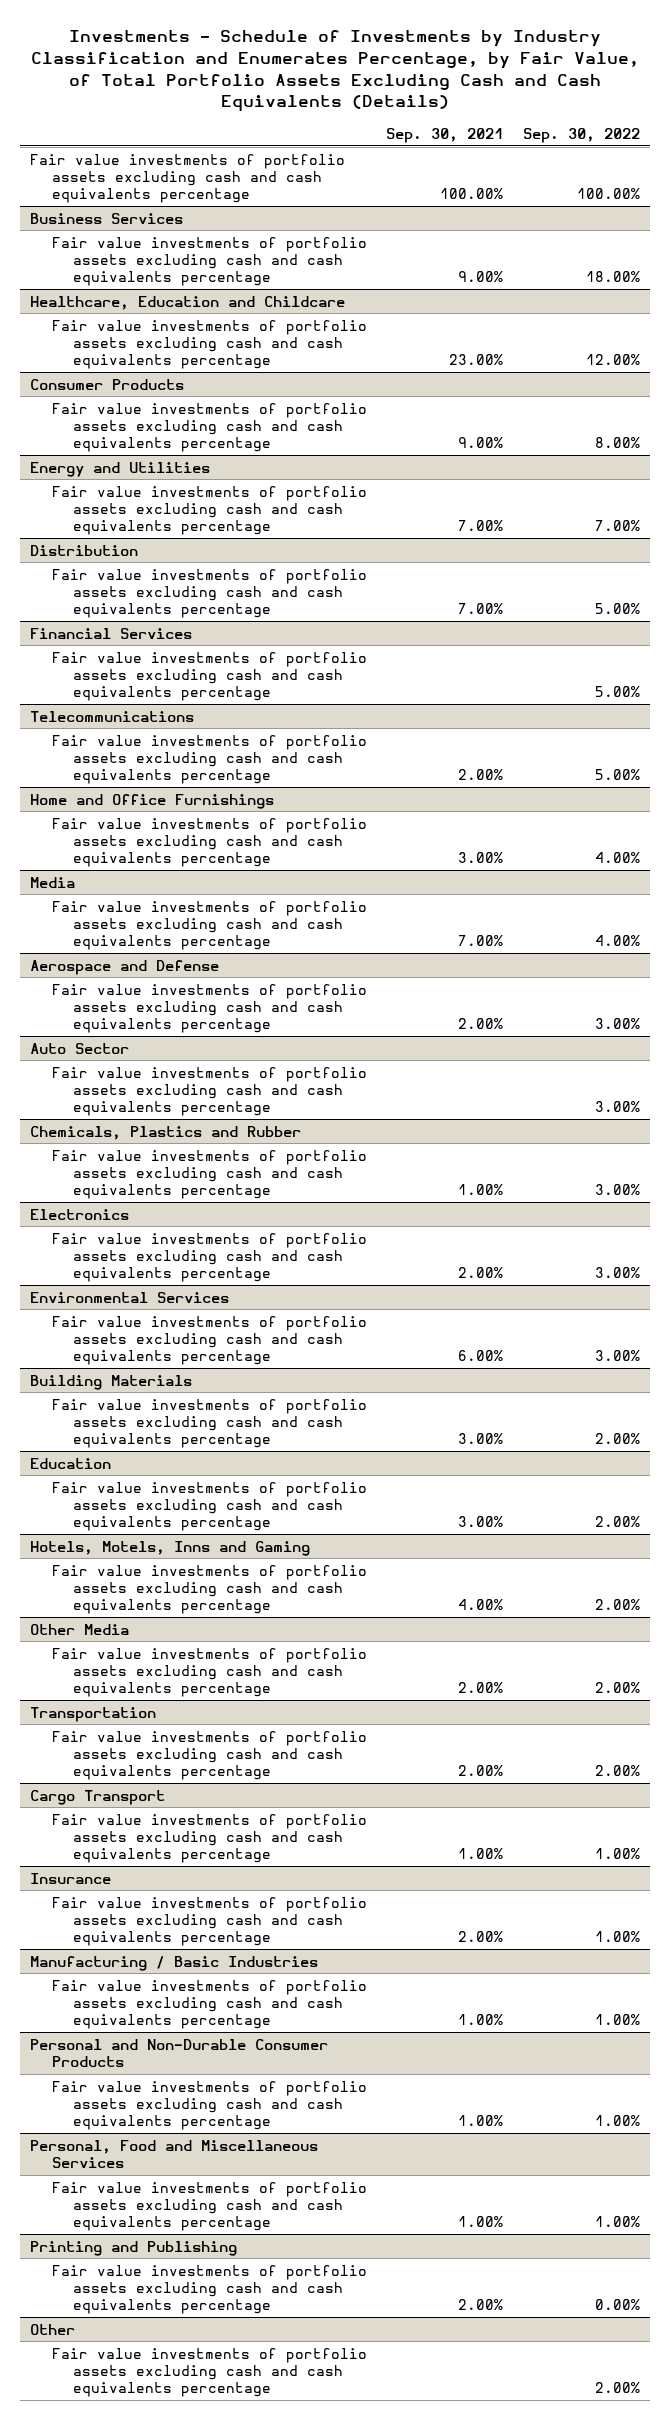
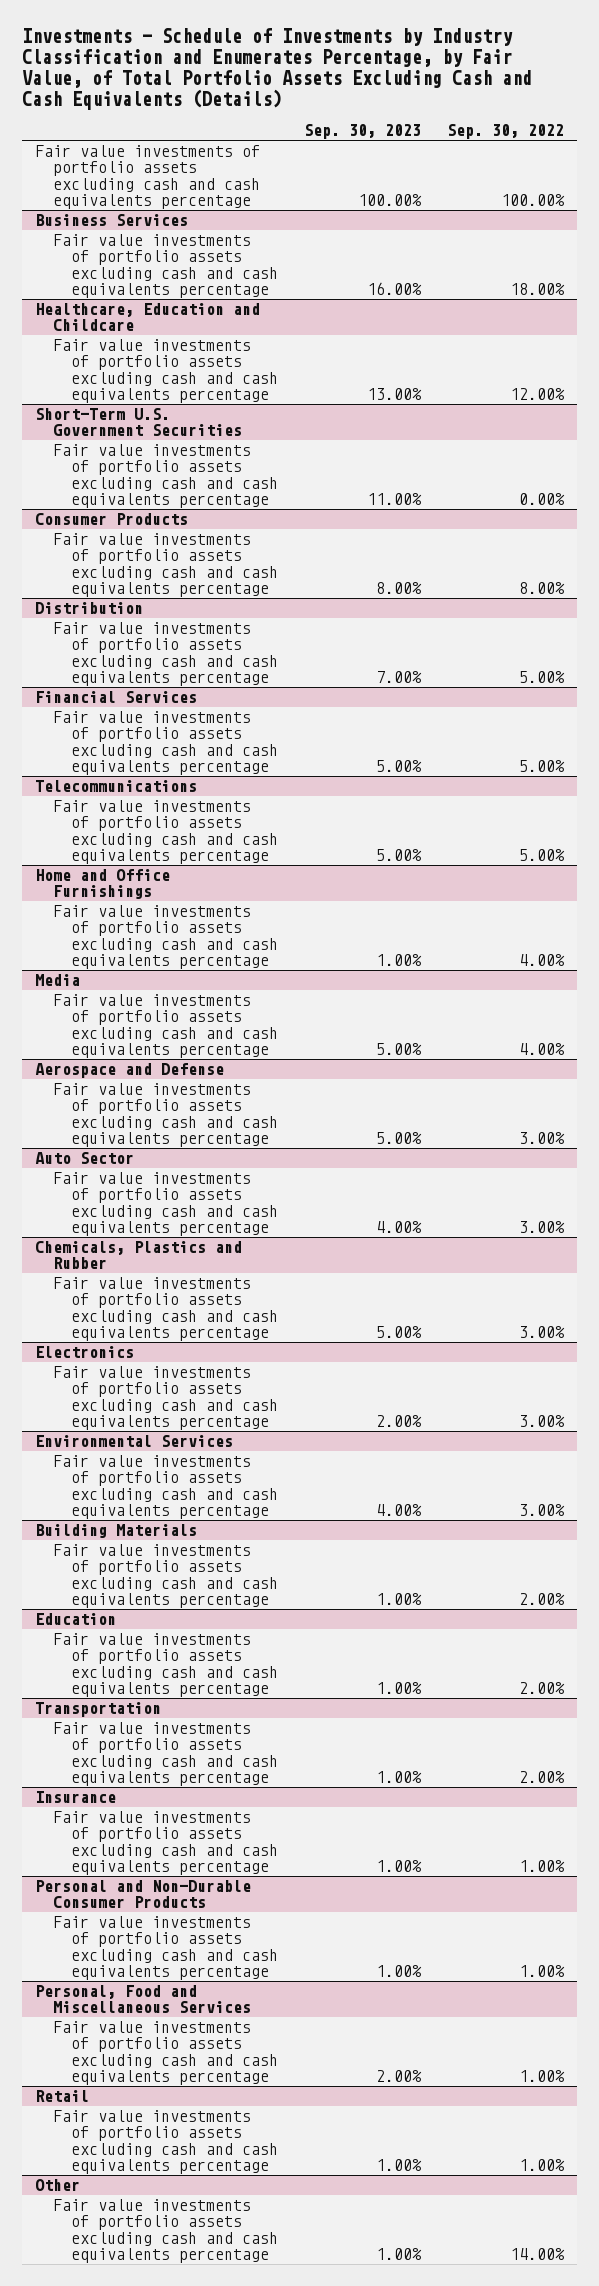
[386,127,504,143] Sep. 30, 2021 -> none
none -> [303,124,421,140] Sep. 30, 2023
none -> [35,408,243,437] Short-Term U.S. Government Securities
none -> [53,444,278,508] Fair value investments of portfolio assets excluding cash and cash equivalents percentage
[30,461,211,477] Energy and Utilities -> none
[51,485,367,536] Fair value investments of portfolio assets excluding cash and cash equivalents percentage -> none
[30,1540,311,1556] Hotels, Motels, Inns and Gaming -> none
[51,1564,367,1615] Fair value investments of portfolio assets excluding cash and cash equivalents percentage -> none
[30,1623,130,1635] Other Media -> none
[51,1647,367,1698] Fair value investments of portfolio assets excluding cash and cash equivalents percentage -> none
[30,1789,166,1805] Cargo Transport -> none
[51,1813,367,1864] Fair value investments of portfolio assets excluding cash and cash equivalents percentage -> none
[30,1955,319,1971] Manufacturing / Basic Industries -> none
[51,1979,367,2030] Fair value investments of portfolio assets excluding cash and cash equivalents percentage -> none
[30,2240,238,2256] Printing and Publishing -> none
none -> [35,2090,90,2103] Retail
[595,2299,641,2311] 0.00% -> [518,2158,565,2171] 1.00%
[595,2382,641,2394] 2.00% -> [509,2247,565,2260] 14.00%

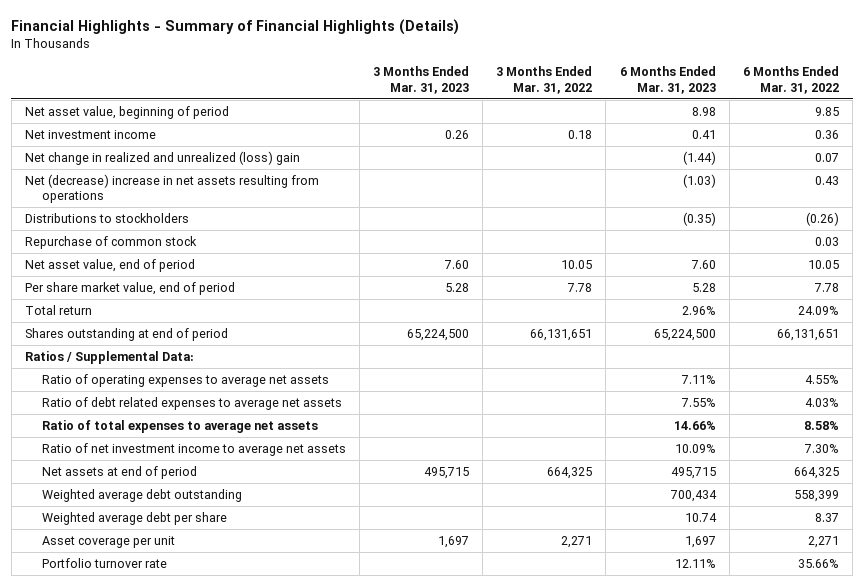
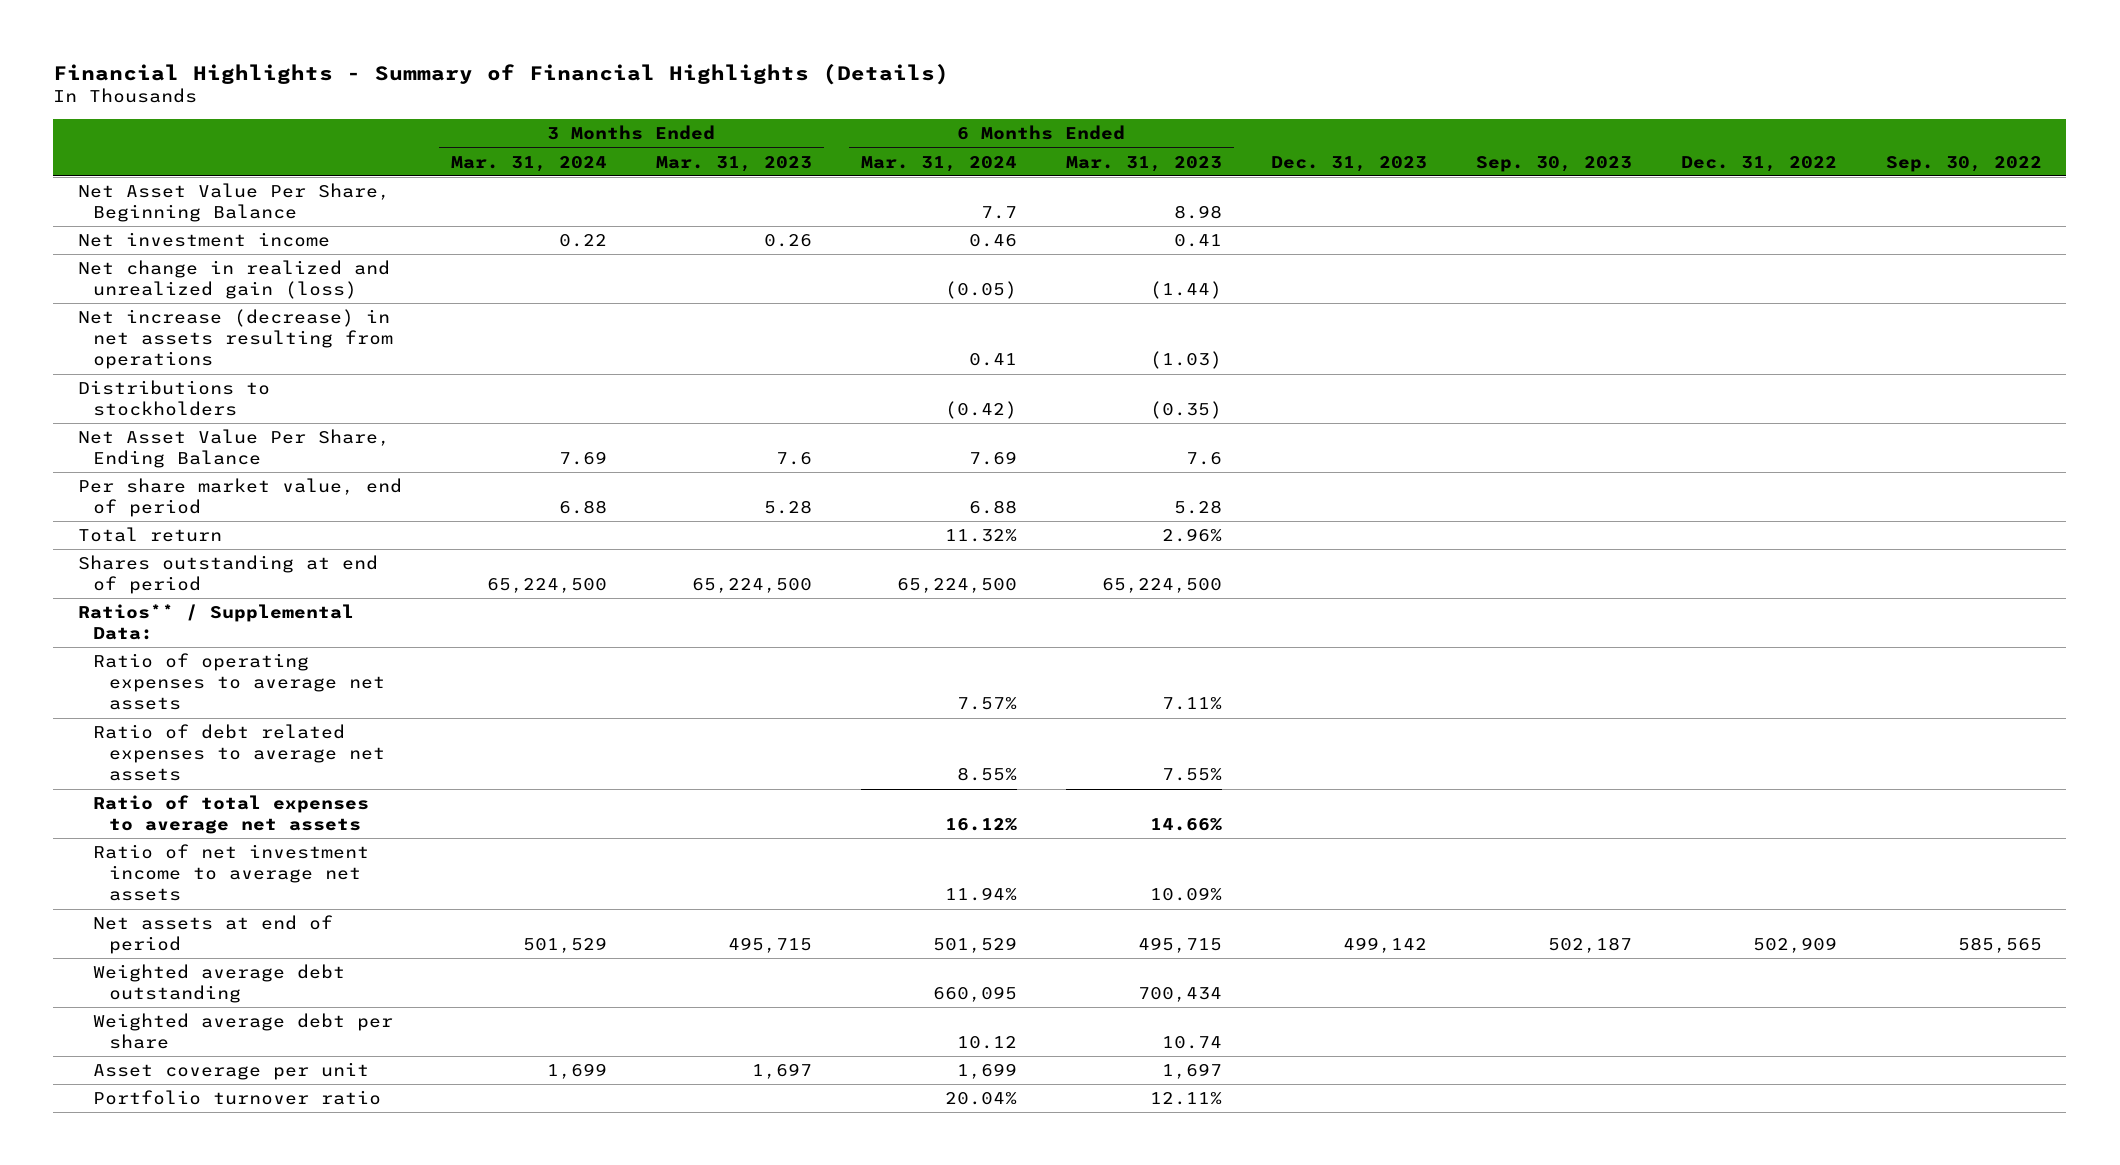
[496,66,593,94] 3 Months Ended Mar. 31, 2022 -> none
[742,66,839,94] 6 Months Ended Mar. 31, 2022 -> none
none -> [450,155,607,172] Mar. 31, 2024
none -> [860,155,1017,172] Mar. 31, 2024
none -> [1270,155,1427,172] Dec. 31, 2023
none -> [1475,155,1632,172] Sep. 30, 2023
none -> [1680,155,1837,172] Dec. 31, 2022
none -> [1885,155,2042,172] Sep. 30, 2022
[24,105,229,119] Net asset value, beginning of period -> [77,183,390,223] Net Asset Value Per Share, Beginning Balance
[24,150,300,165] Net change in realized and unrealized (loss) gain -> [77,260,390,300] Net change in realized and unrealized gain (loss)
[24,173,319,204] Net (decrease) increase in net assets resulting from operations -> [77,309,394,370] Net increase (decrease) in net assets resulting from operations
[24,235,197,249] Repurchase of common stock -> none
[24,258,195,272] Net asset value, end of period -> [77,429,390,469] Net Asset Value Per Share, Ending Balance
[443,259,469,269] 7.60 -> [775,452,812,466] 7.6
[690,259,716,269] 7.60 -> [1185,452,1222,466] 7.6
[24,350,194,364] Ratios / Supplemental Data: -> [77,604,354,641] Ratios** / Supplemental Data:
[41,557,167,568] Portfolio turnover rate -> [93,1090,382,1106] Portfolio turnover ratio

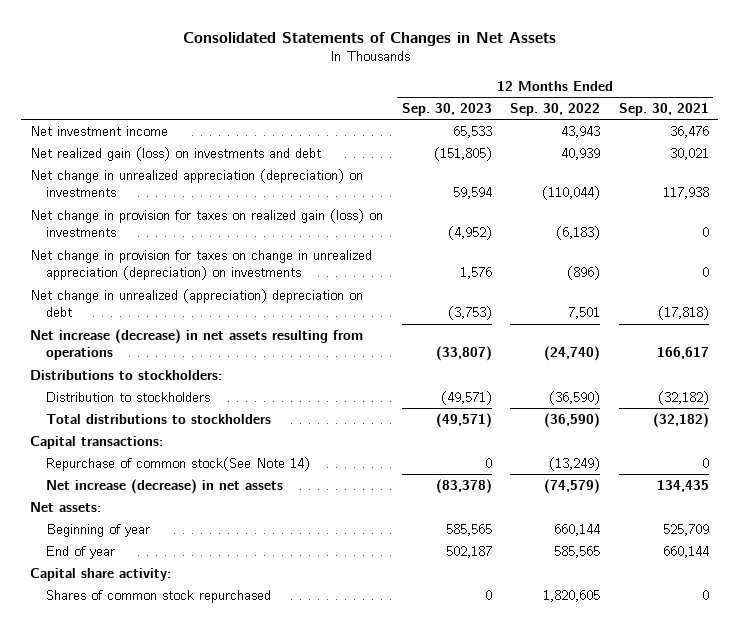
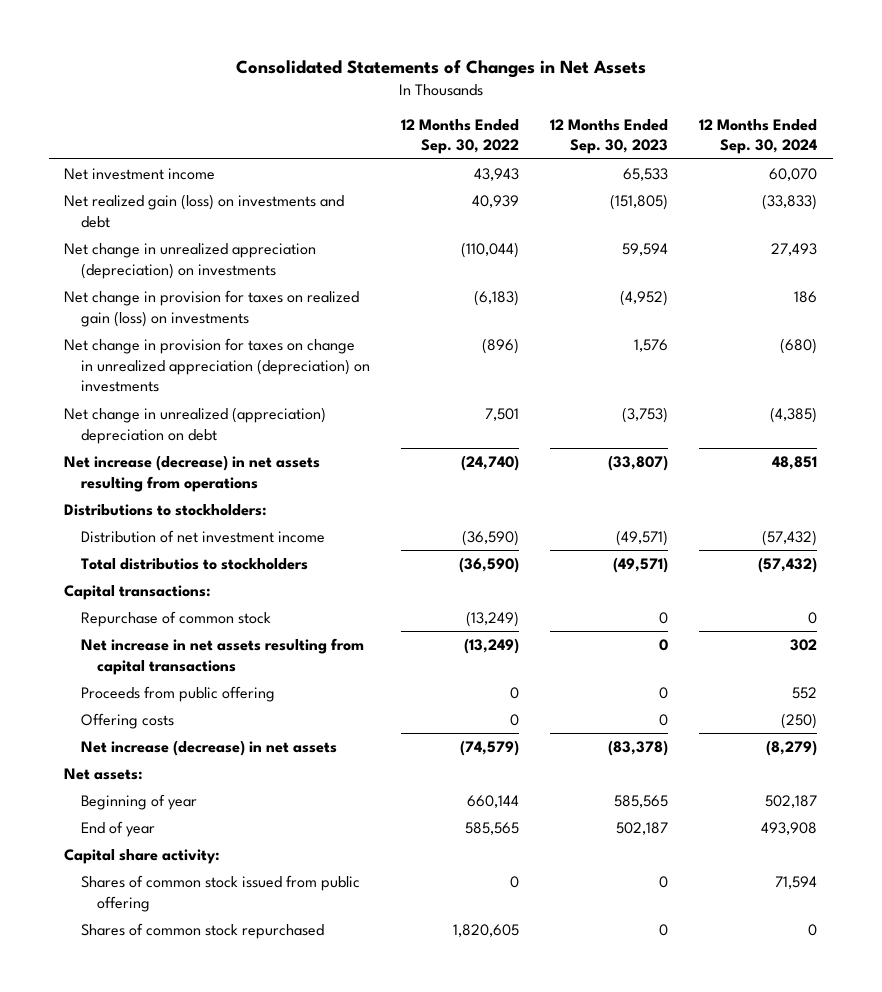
[618,102,709,116] Sep. 30, 2021 -> none
none -> [699,118,818,155] 12 Months Ended Sep. 30, 2024
[45,391,210,402] Distribution to stockholders -> [80,529,325,543] Distribution of net investment income
[45,413,271,424] Total distributions to stockholders -> [80,557,308,570] Total distributios to stockholders
[45,456,310,471] Repurchase of common stock(See Note 14) -> [80,610,271,627] Repurchase of common stock
none -> [80,637,364,675] Net increase in net assets resulting from capital transactions
none -> [80,685,275,702] Proceeds from public offering
none -> [80,712,174,729] Offering costs
none -> [80,874,360,912] Shares of common stock issued from public offering

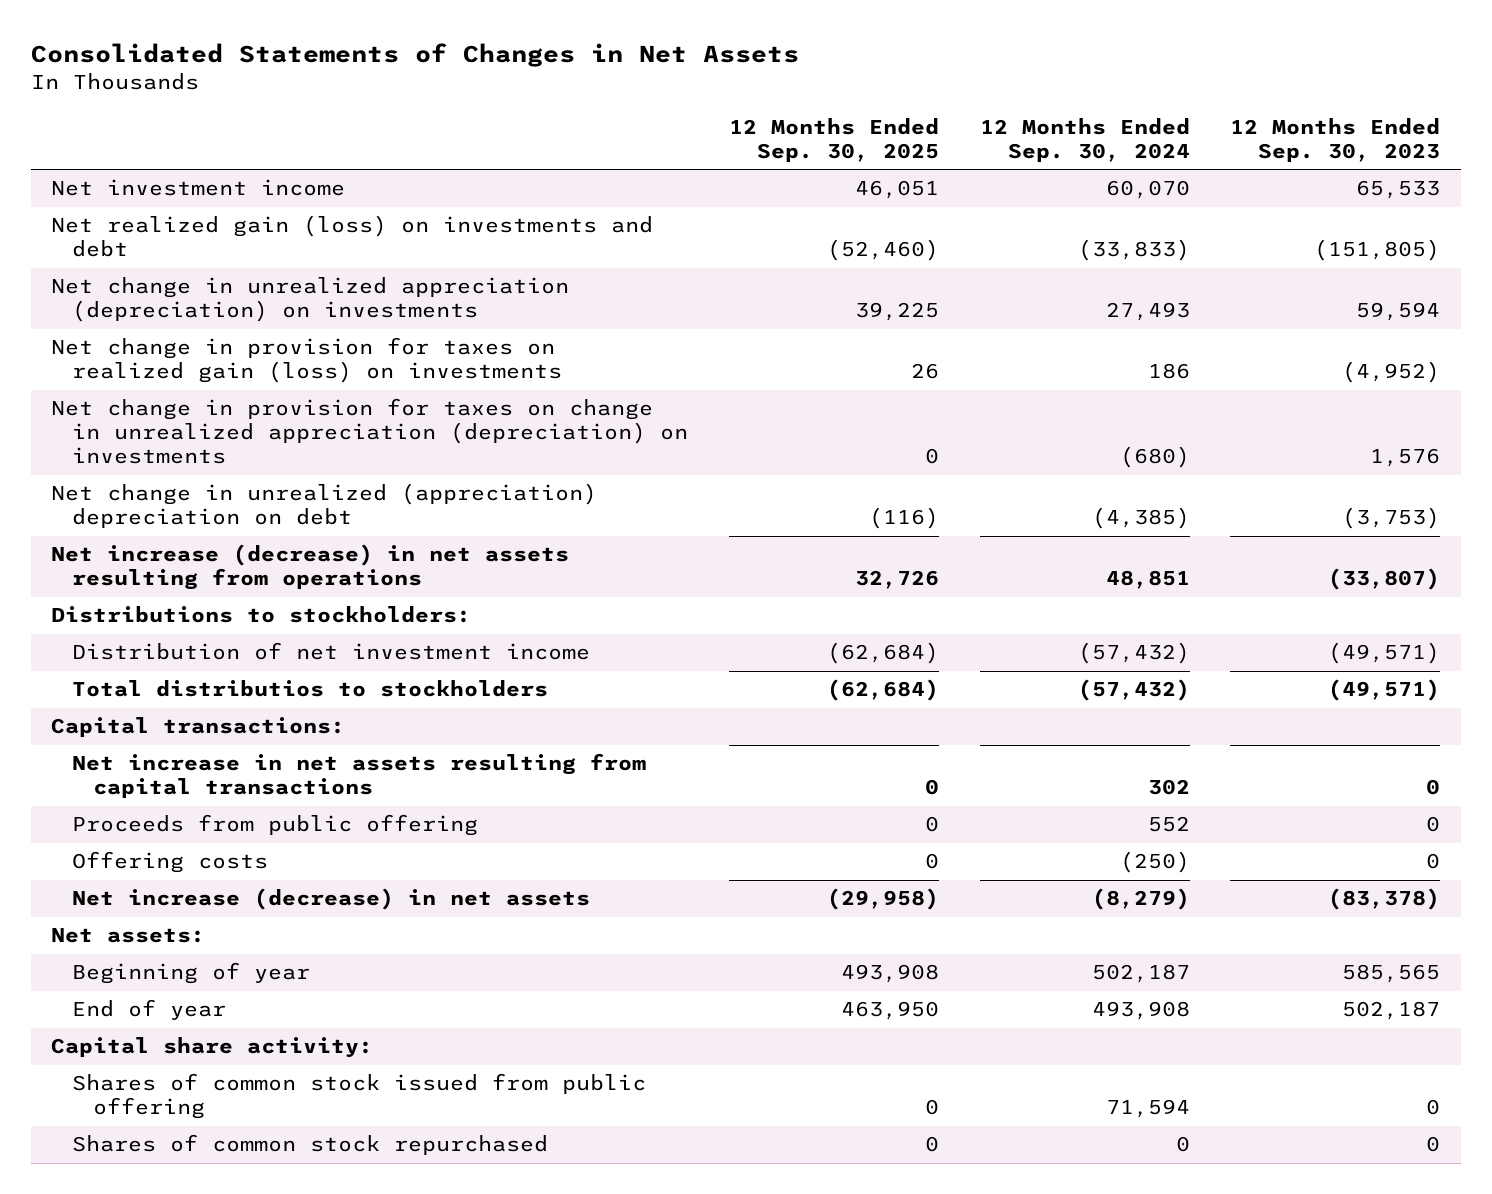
[400,118,519,155] 12 Months Ended Sep. 30, 2022 -> none
none -> [729,117,940,162] 12 Months Ended Sep. 30, 2025
[80,610,271,627] Repurchase of common stock -> none

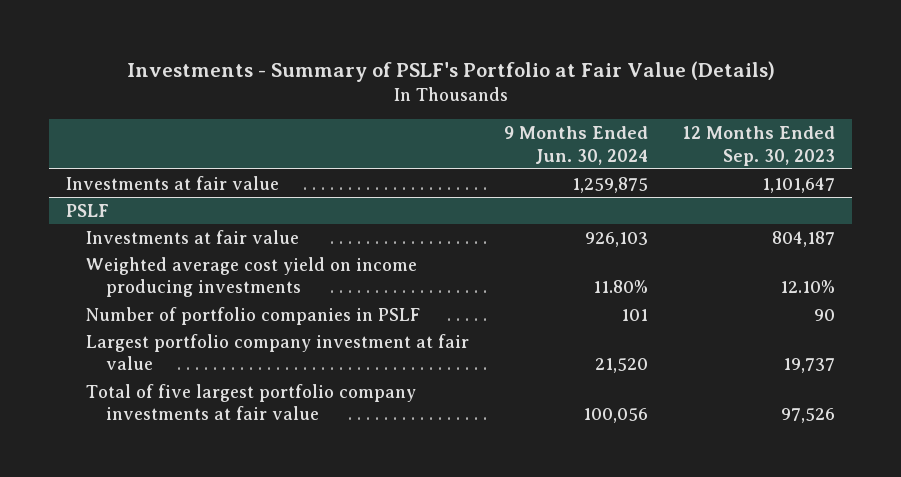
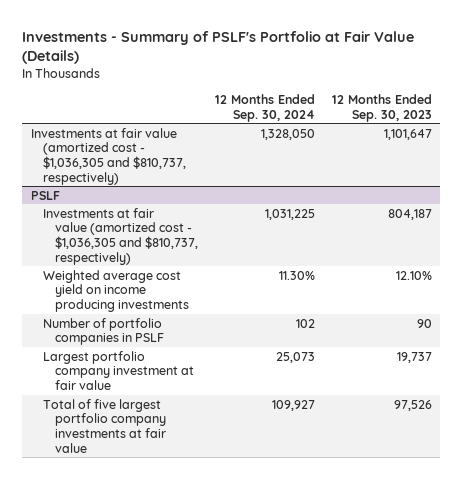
[503,126,648,165] 9 Months Ended Jun. 30, 2024 -> none
none -> [214,93,315,122] 12 Months Ended Sep. 30, 2024
[66,175,280,190] Investments at fair value -> [30,127,186,185] Investments at fair value (amortized cost - $1,036,305 and $810,737, respectively)
[86,229,300,244] Investments at fair value -> [42,207,198,265] Investments at fair value (amortized cost - $1,036,305 and $810,737, respectively)

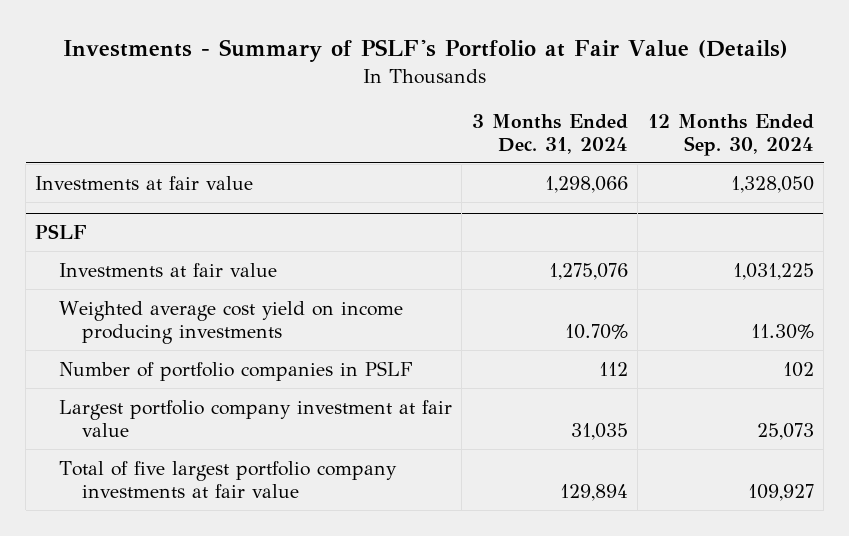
[331,93,432,122] 12 Months Ended Sep. 30, 2023 -> none
none -> [471,113,628,154] 3 Months Ended Dec. 31, 2024
[30,127,186,185] Investments at fair value (amortized cost - $1,036,305 and $810,737, respectively) -> [35,175,254,190] Investments at fair value
[42,207,198,265] Investments at fair value (amortized cost - $1,036,305 and $810,737, respectively) -> [58,262,277,277] Investments at fair value

